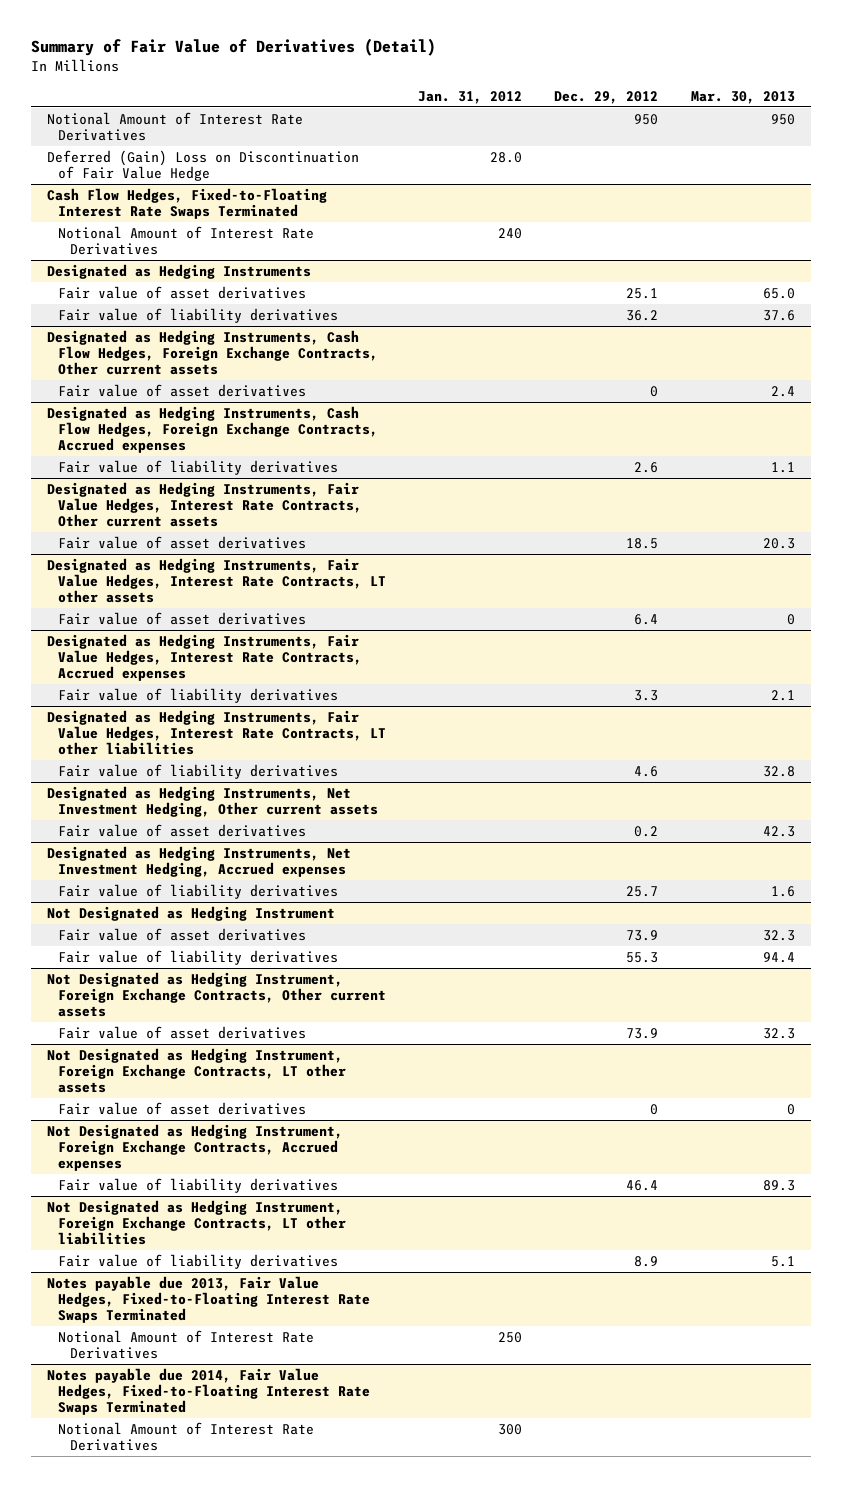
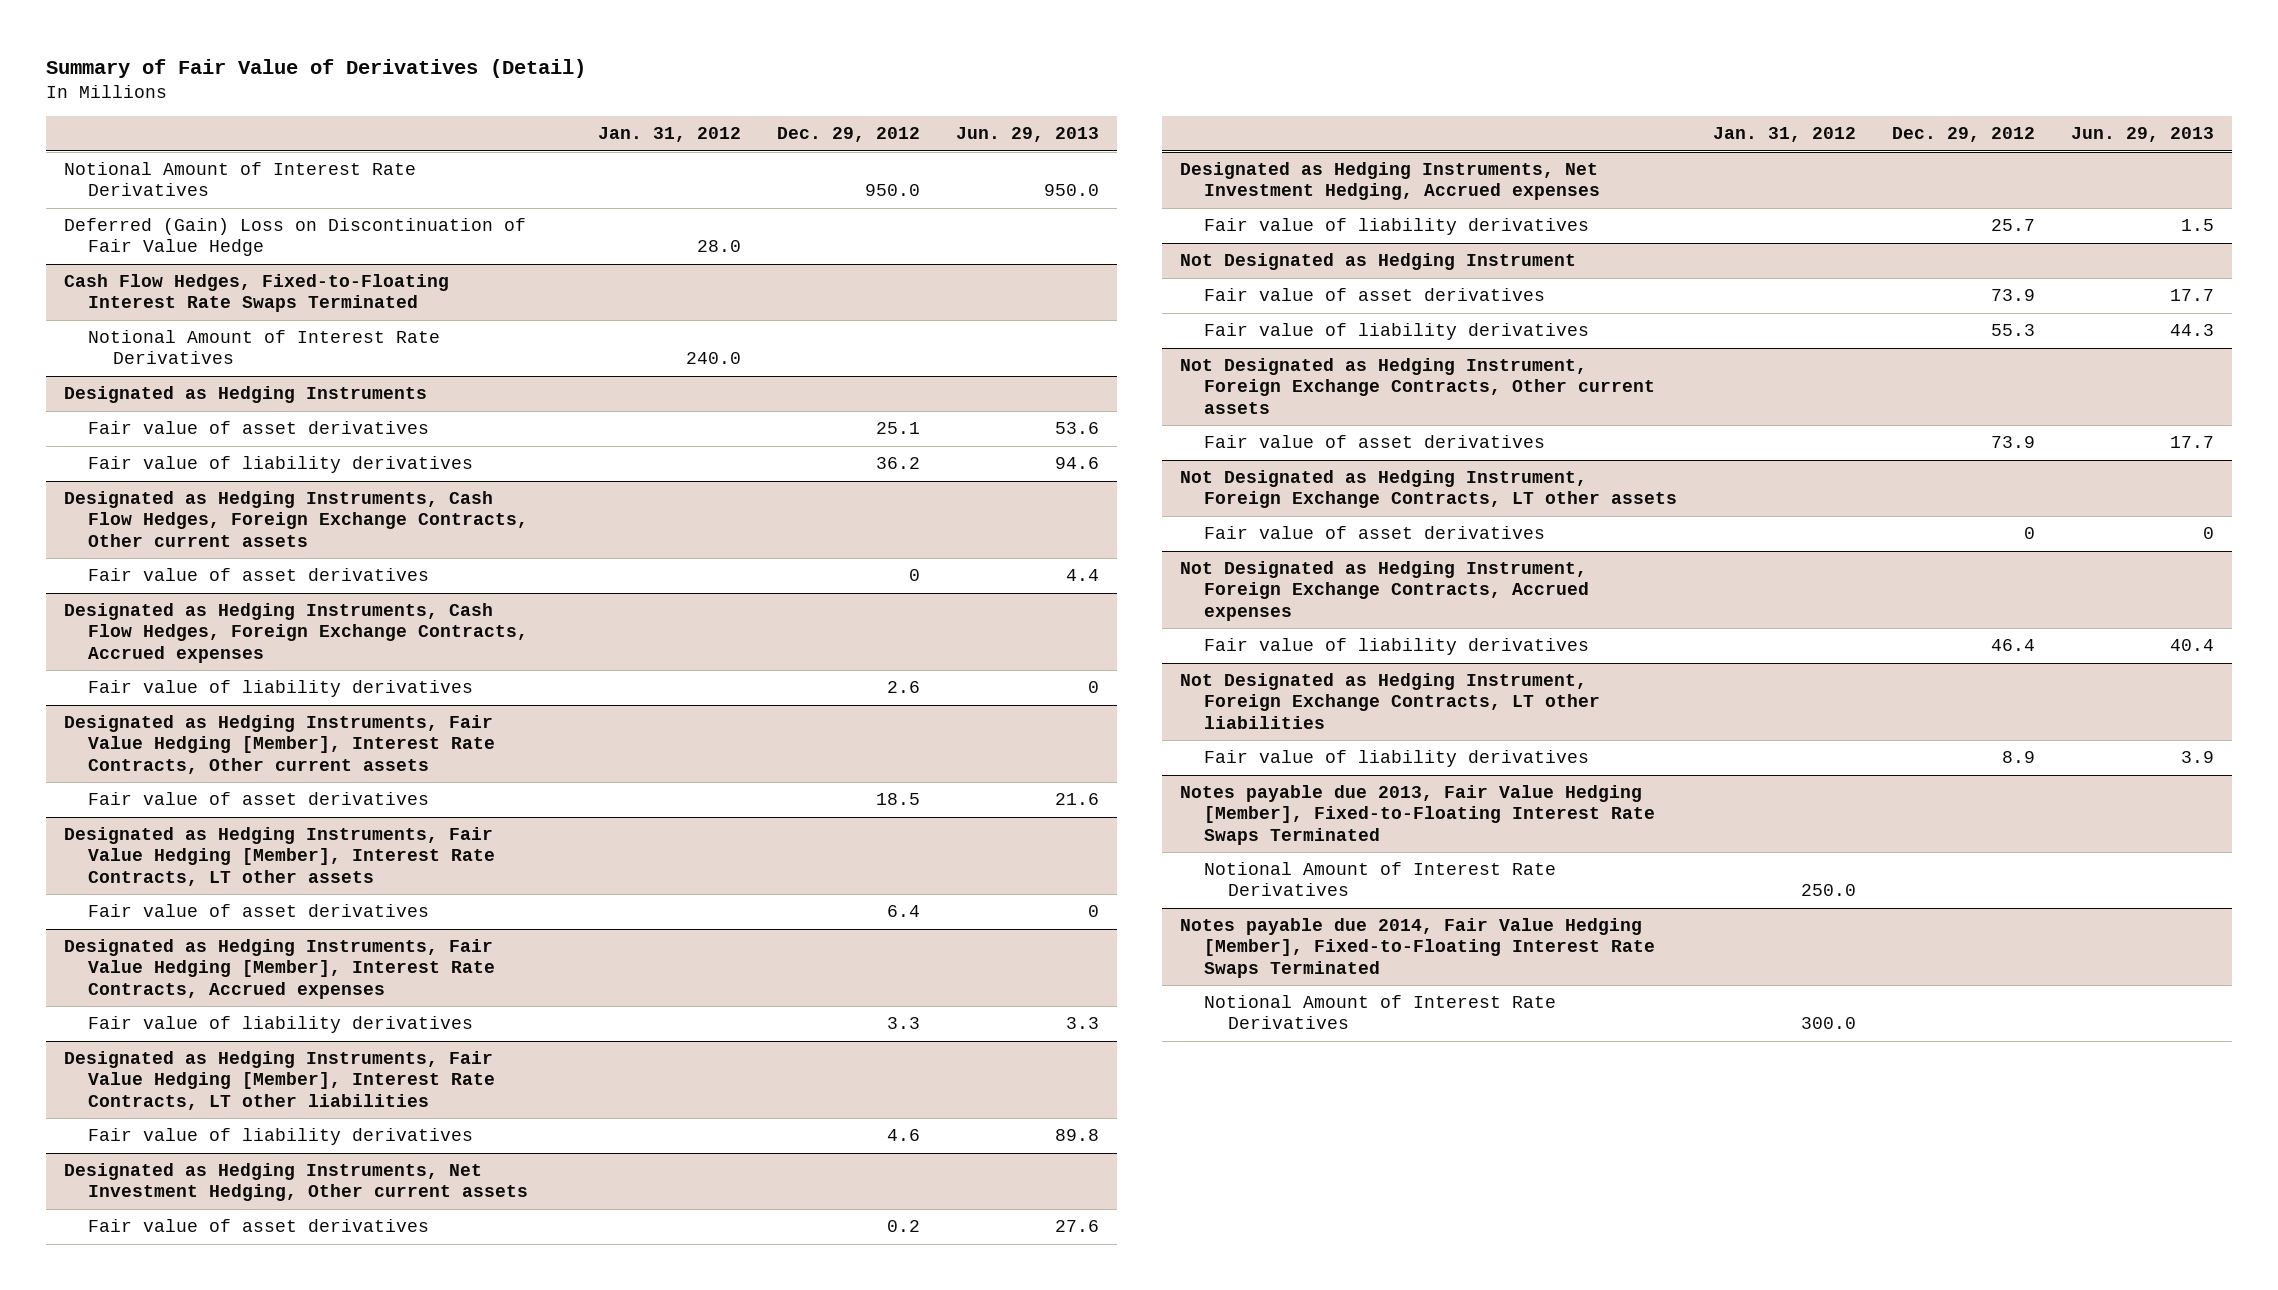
[690,90,795,104] Mar. 30, 2013 -> none
none -> [955,127,1099,143] Jun. 29, 2013
[634,113,659,125] 950 -> [864,184,920,197] 950.0
[498,227,523,239] 240 -> [685,352,741,365] 240.0
[46,481,363,527] Designated as Hedging Instruments, Fair Value Hedges, Interest Rate Contracts, Other current assets -> [64,715,496,774] Designated as Hedging Instruments, Fair Value Hedging [Member], Interest Rate Contracts, Other current assets
[46,557,387,603] Designated as Hedging Instruments, Fair Value Hedges, Interest Rate Contracts, LT other assets -> [64,827,496,886] Designated as Hedging Instruments, Fair Value Hedging [Member], Interest Rate Contracts, LT other assets
[46,633,363,681] Designated as Hedging Instruments, Fair Value Hedges, Interest Rate Contracts, Accrued expenses -> [64,939,496,999] Designated as Hedging Instruments, Fair Value Hedging [Member], Interest Rate Contracts, Accrued expenses
[46,709,387,755] Designated as Hedging Instruments, Fair Value Hedges, Interest Rate Contracts, LT other liabilities -> [64,1051,496,1110] Designated as Hedging Instruments, Fair Value Hedging [Member], Interest Rate Contracts, LT other liabilities
[46,1275,371,1323] Notes payable due 2013, Fair Value Hedges, Fixed-to-Floating Interest Rate Swaps Terminated -> [1179,785,1655,845] Notes payable due 2013, Fair Value Hedging [Member], Fixed-to-Floating Interest Rate Swaps Terminated
[498,1331,523,1343] 250 -> [1800,884,1856,897] 250.0
[46,1367,371,1415] Notes payable due 2014, Fair Value Hedges, Fixed-to-Floating Interest Rate Swaps Terminated -> [1179,918,1655,978] Notes payable due 2014, Fair Value Hedging [Member], Fixed-to-Floating Interest Rate Swaps Terminated
[498,1423,523,1435] 300 -> [1800,1017,1856,1030] 300.0

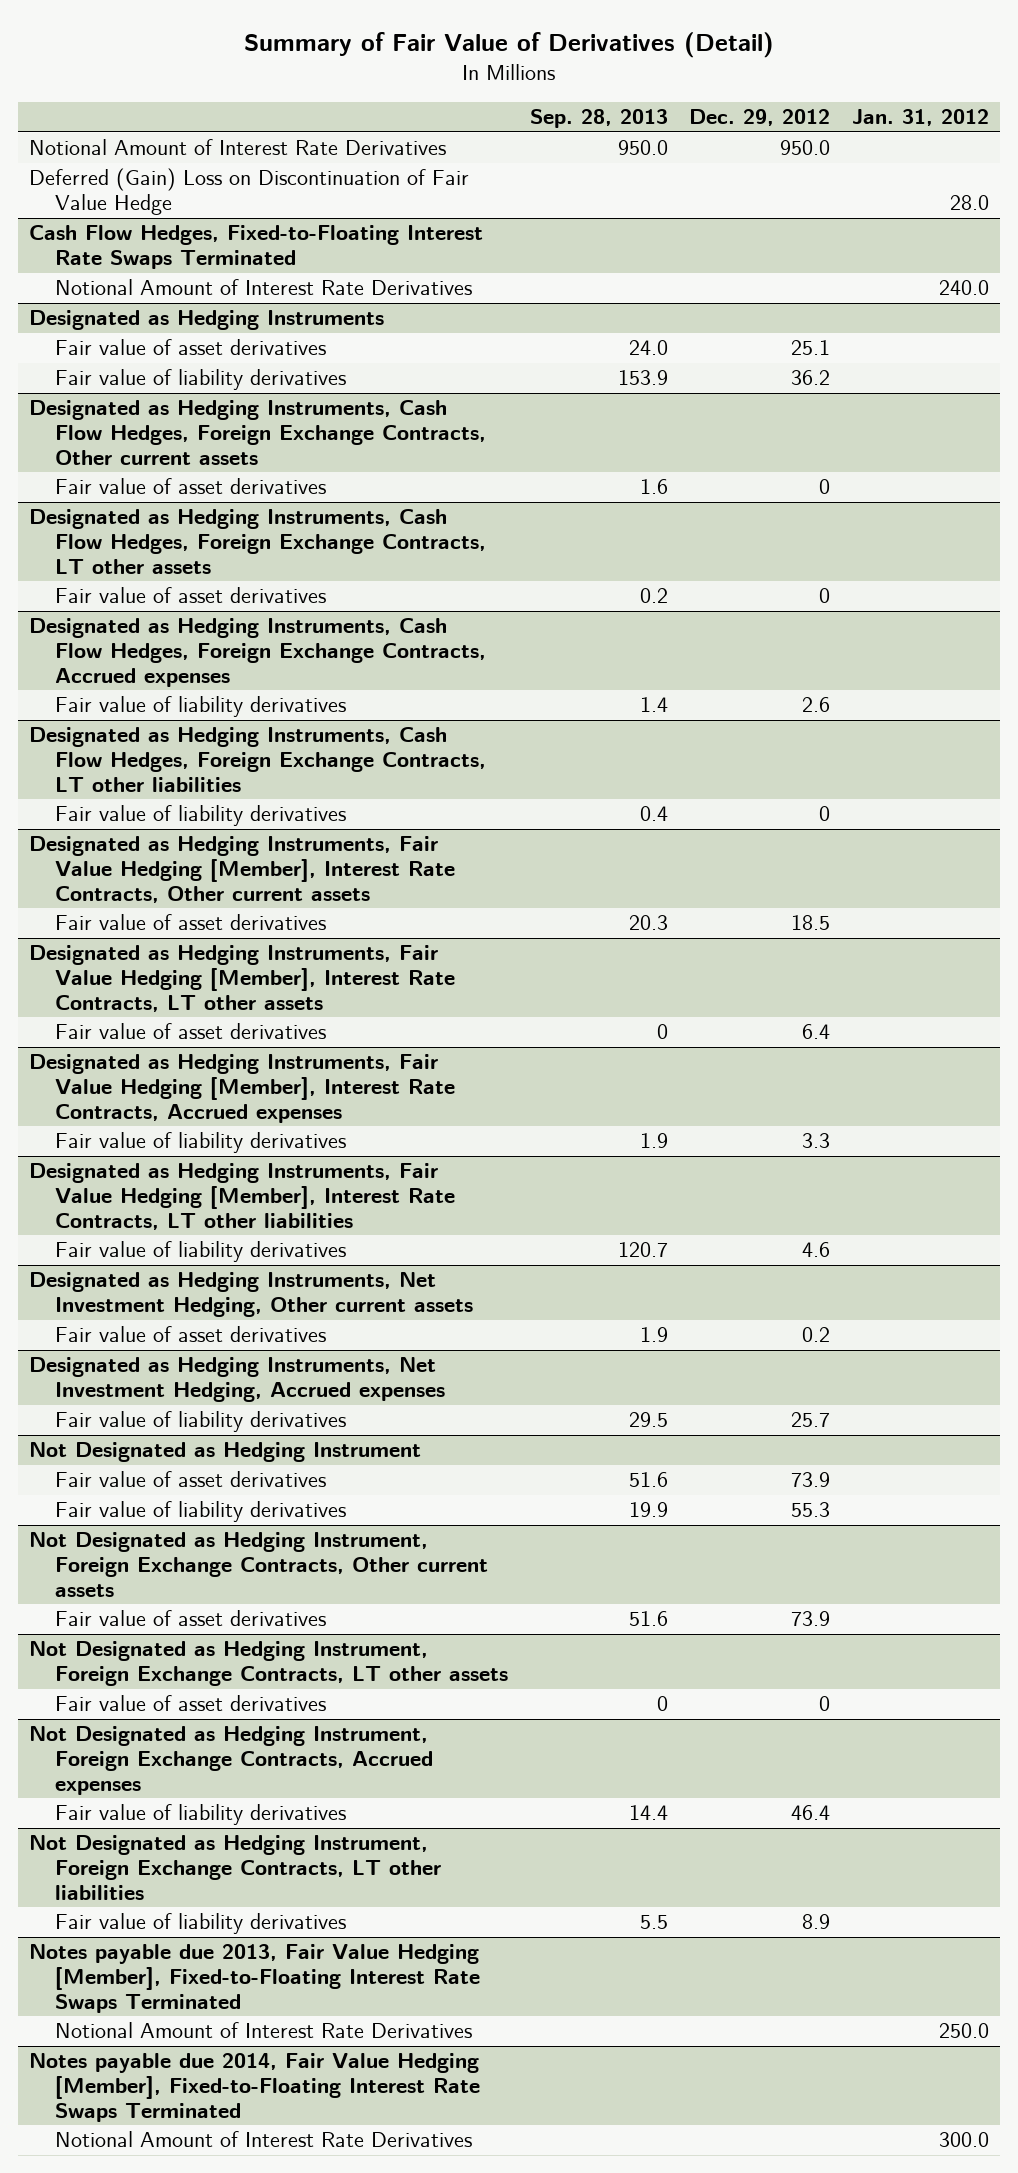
[955,127,1099,143] Jun. 29, 2013 -> none
none -> [529,109,668,129] Sep. 28, 2013
none -> [29,509,486,574] Designated as Hedging Instruments, Cash Flow Hedges, Foreign Exchange Contracts, LT other assets
none -> [54,587,326,604] Fair value of asset derivatives
none -> [29,727,486,792] Designated as Hedging Instruments, Cash Flow Hedges, Foreign Exchange Contracts, LT other liabilities
none -> [54,805,346,827] Fair value of liability derivatives

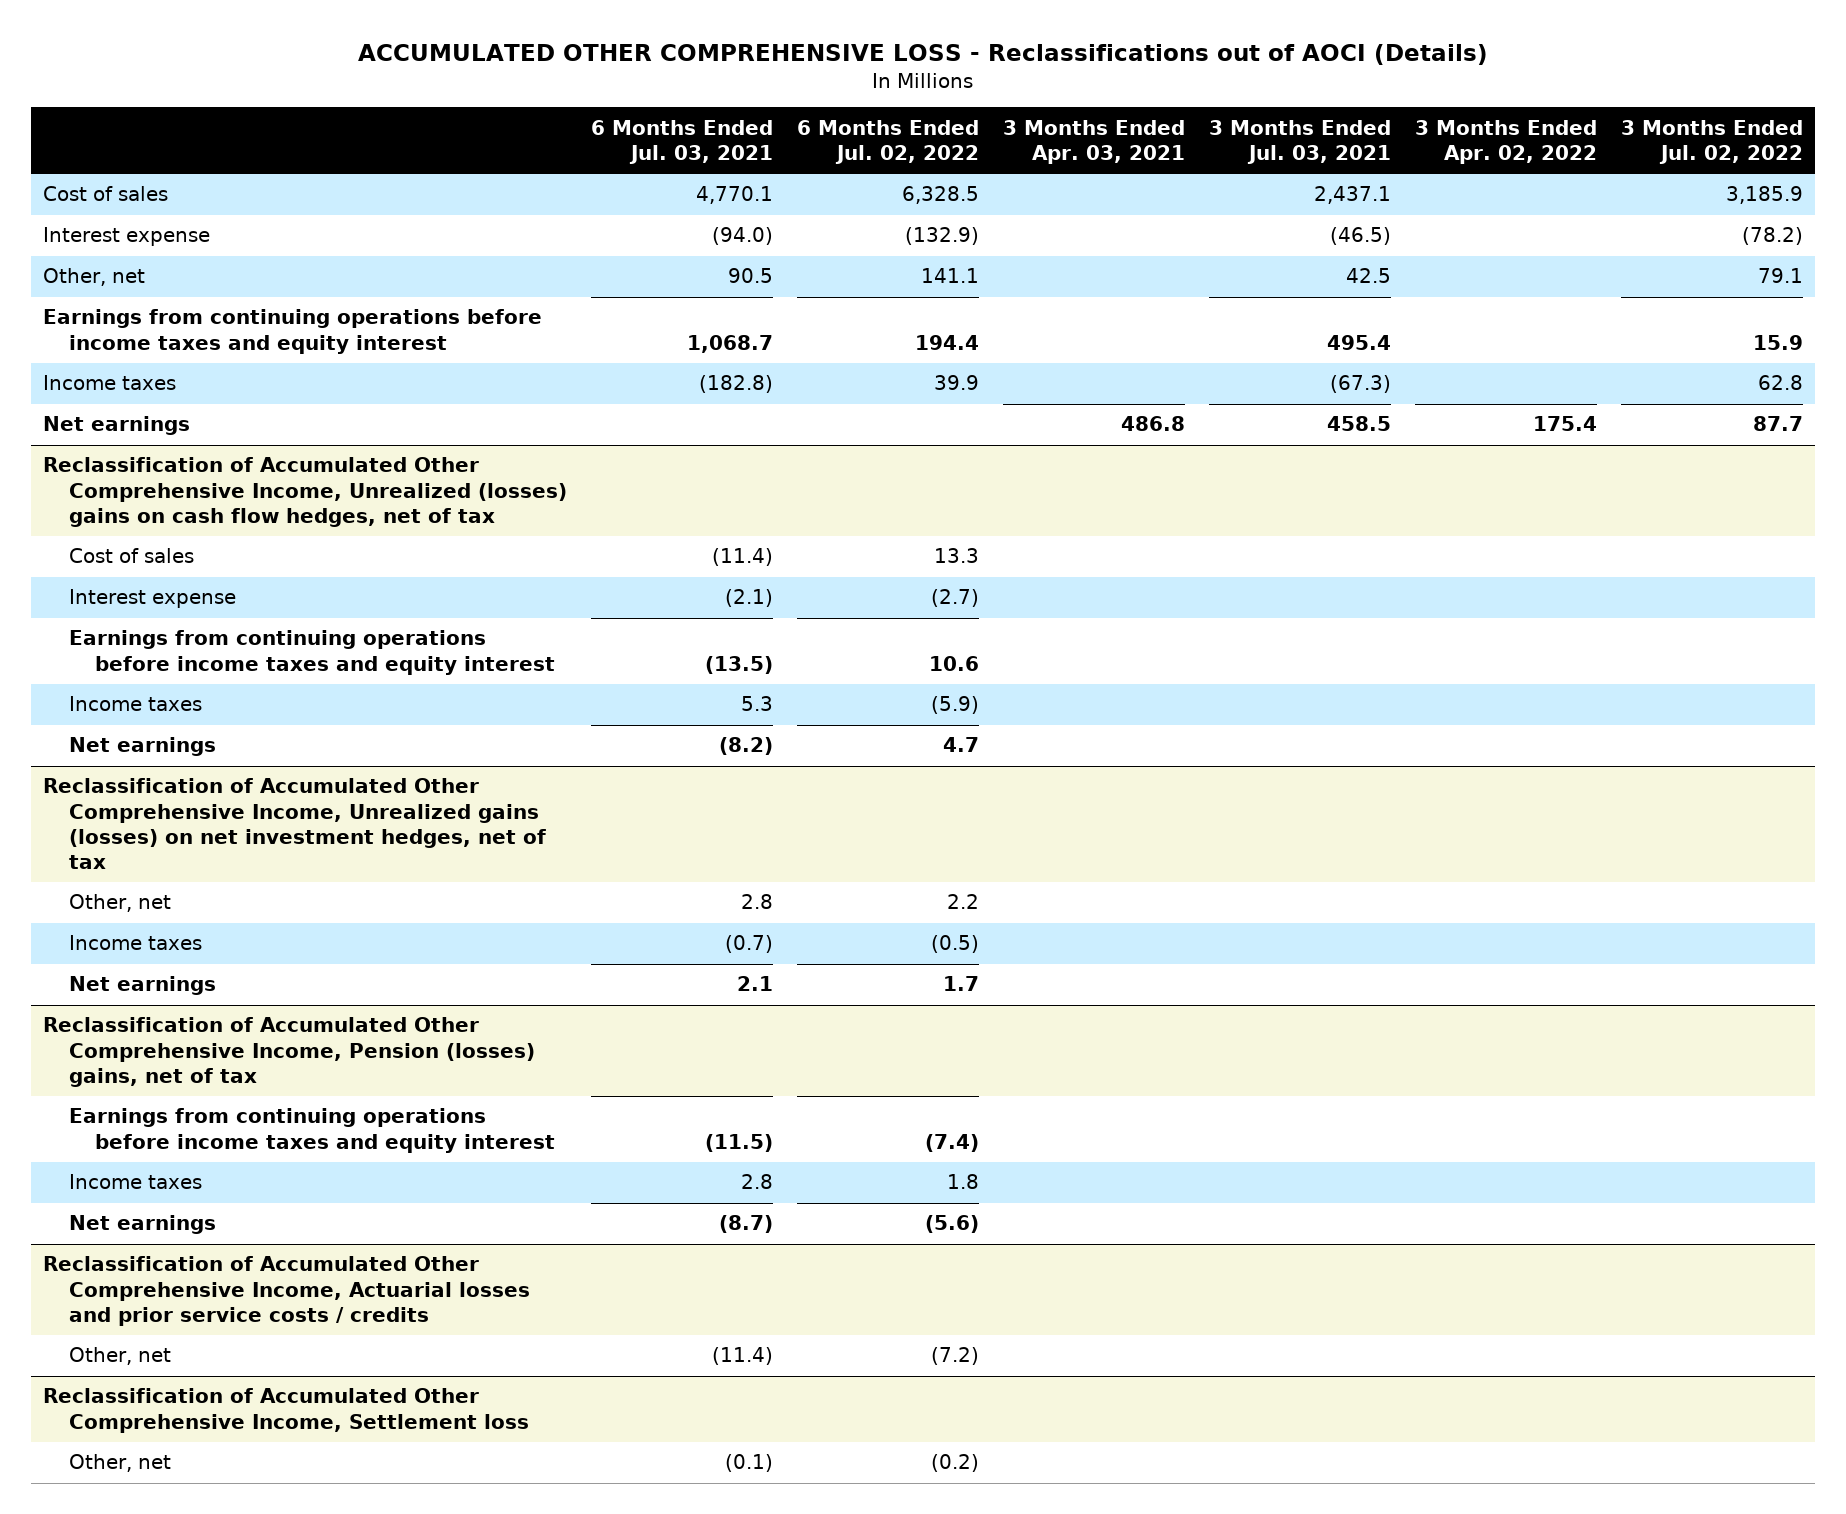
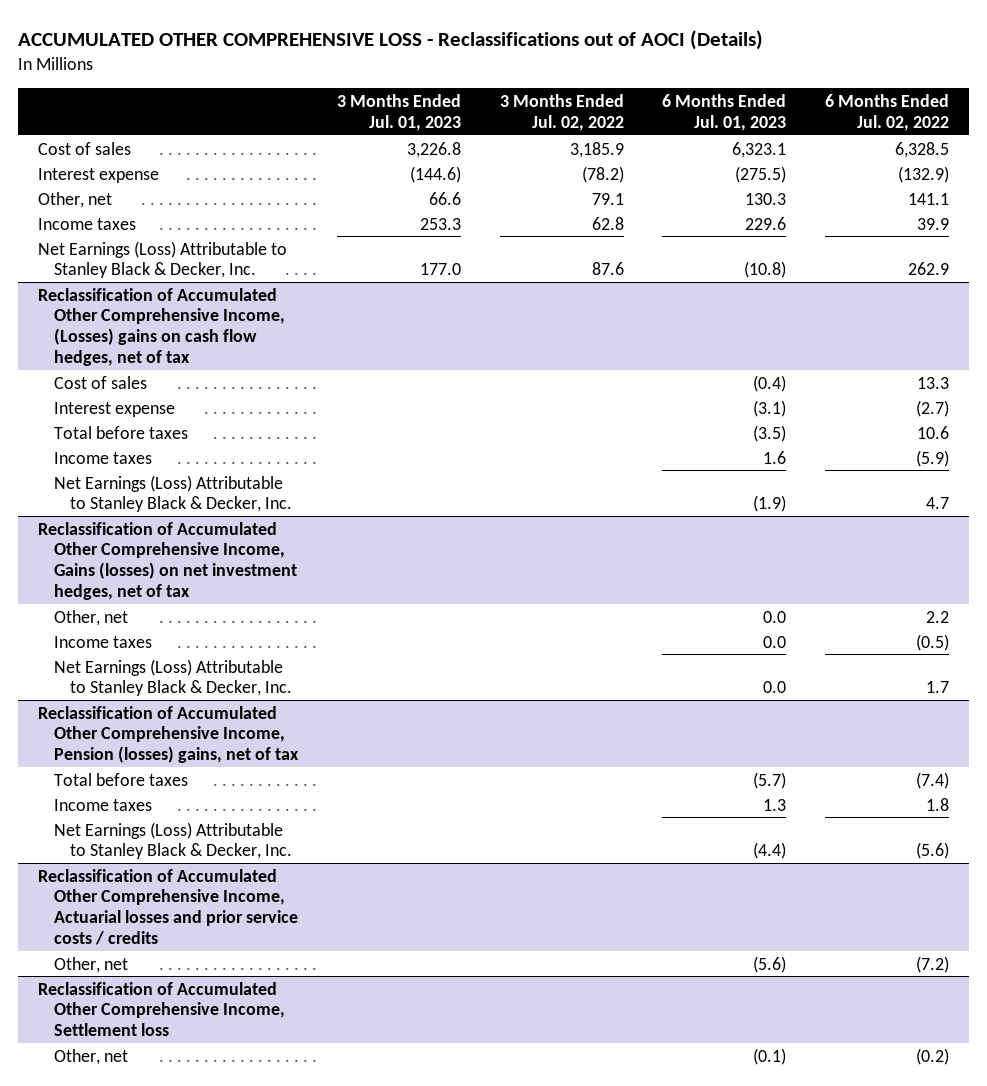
[591,119,774,165] 6 Months Ended Jul. 03, 2021 -> none
[1003,119,1186,165] 3 Months Ended Apr. 03, 2021 -> none
[1208,119,1391,165] 3 Months Ended Jul. 03, 2021 -> none
[1414,119,1597,165] 3 Months Ended Apr. 02, 2022 -> none
none -> [336,93,461,131] 3 Months Ended Jul. 01, 2023
none -> [662,93,787,131] 6 Months Ended Jul. 01, 2023
[42,309,542,354] Earnings from continuing operations before income taxes and equity interest -> none
[42,416,190,436] Net earnings -> none
none -> [37,240,287,279] Net Earnings (Loss) Attributable to Stanley Black & Decker, Inc.
[42,457,568,527] Reclassification of Accumulated Other Comprehensive Income, Unrealized (losses) gains on cash flow hedges, net of tax -> [37,287,285,367] Reclassification of Accumulated Other Comprehensive Income, (Losses) gains on cash flow hedges, net of tax
[69,630,556,675] Earnings from continuing operations before income taxes and equity interest -> [53,425,188,439] Total before taxes
[69,737,217,757] Net earnings -> none
none -> [53,474,293,513] Net Earnings (Loss) Attributable to Stanley Black & Decker, Inc.
[42,778,547,869] Reclassification of Accumulated Other Comprehensive Income, Unrealized gains (losses) on net investment hedges, net of tax -> [37,521,297,601] Reclassification of Accumulated Other Comprehensive Income, Gains (losses) on net investment hedges, net of tax
[69,976,217,996] Net earnings -> none
none -> [53,658,293,697] Net Earnings (Loss) Attributable to Stanley Black & Decker, Inc.
[69,1108,556,1153] Earnings from continuing operations before income taxes and equity interest -> [53,772,188,786] Total before taxes
[69,1215,217,1235] Net earnings -> none
none -> [53,821,293,860] Net Earnings (Loss) Attributable to Stanley Black & Decker, Inc.

